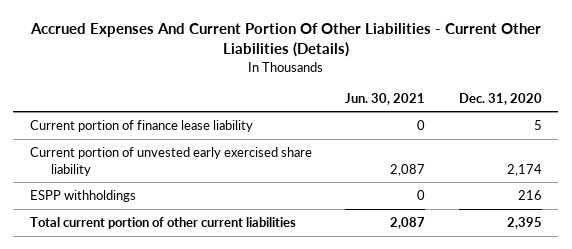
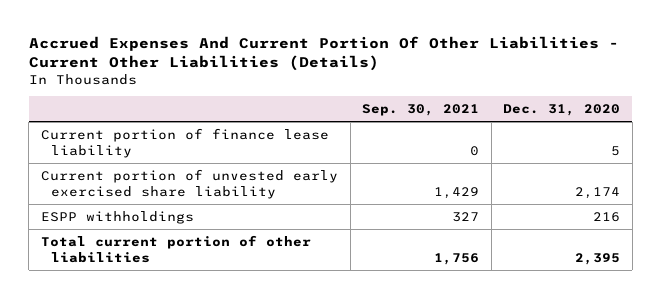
[345,92,426,105] Jun. 30, 2021 -> none
none -> [362,103,480,116] Sep. 30, 2021
[29,217,296,230] Total current portion of other current liabilities -> [40,234,311,263] Total current portion of other liabilities

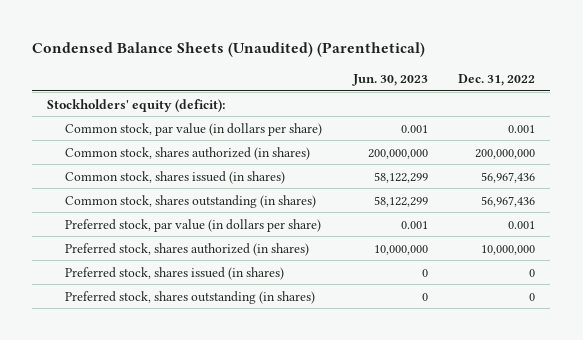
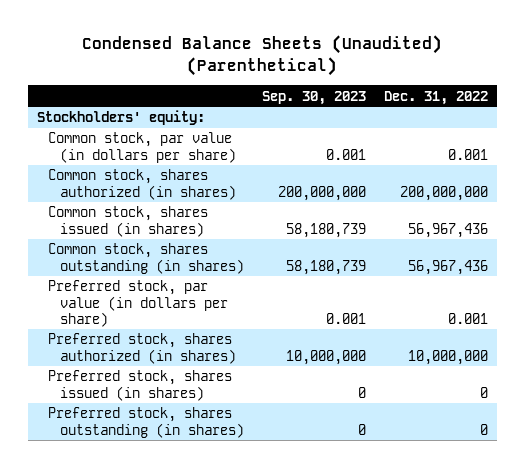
[351,73,428,86] Jun. 30, 2023 -> none
none -> [261,90,366,105] Sep. 30, 2023
[47,98,226,112] Stockholders' equity (deficit): -> [36,110,205,126] Stockholders' equity:

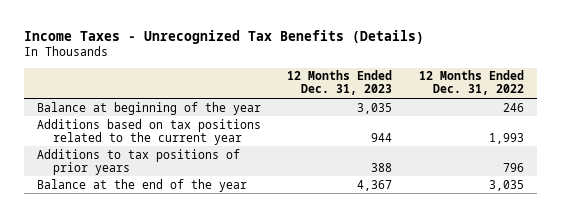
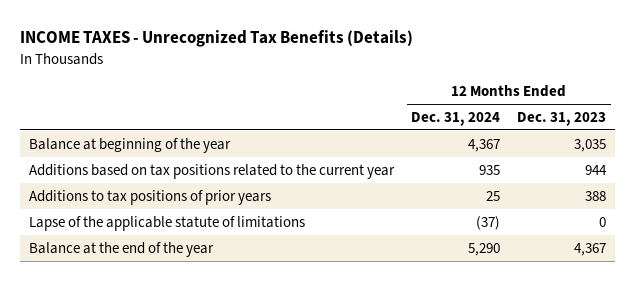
[23,30,424,45] Income Taxes - Unrecognized Tax Benefits (Details) -> [20,30,414,48] INCOME TAXES - Unrecognized Tax Benefits (Details)
[418,70,524,96] 12 Months Ended Dec. 31, 2022 -> none
none -> [411,111,501,126] Dec. 31, 2024
none -> [28,215,305,231] Lapse of the applicable statute of limitations

